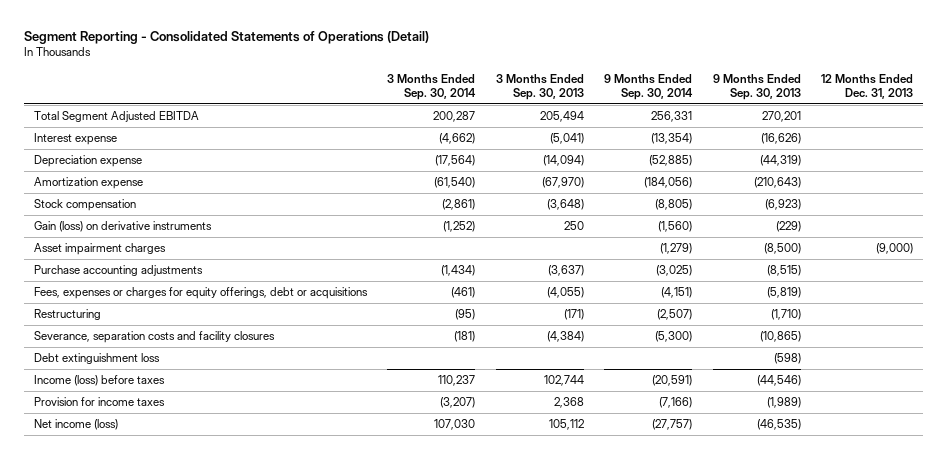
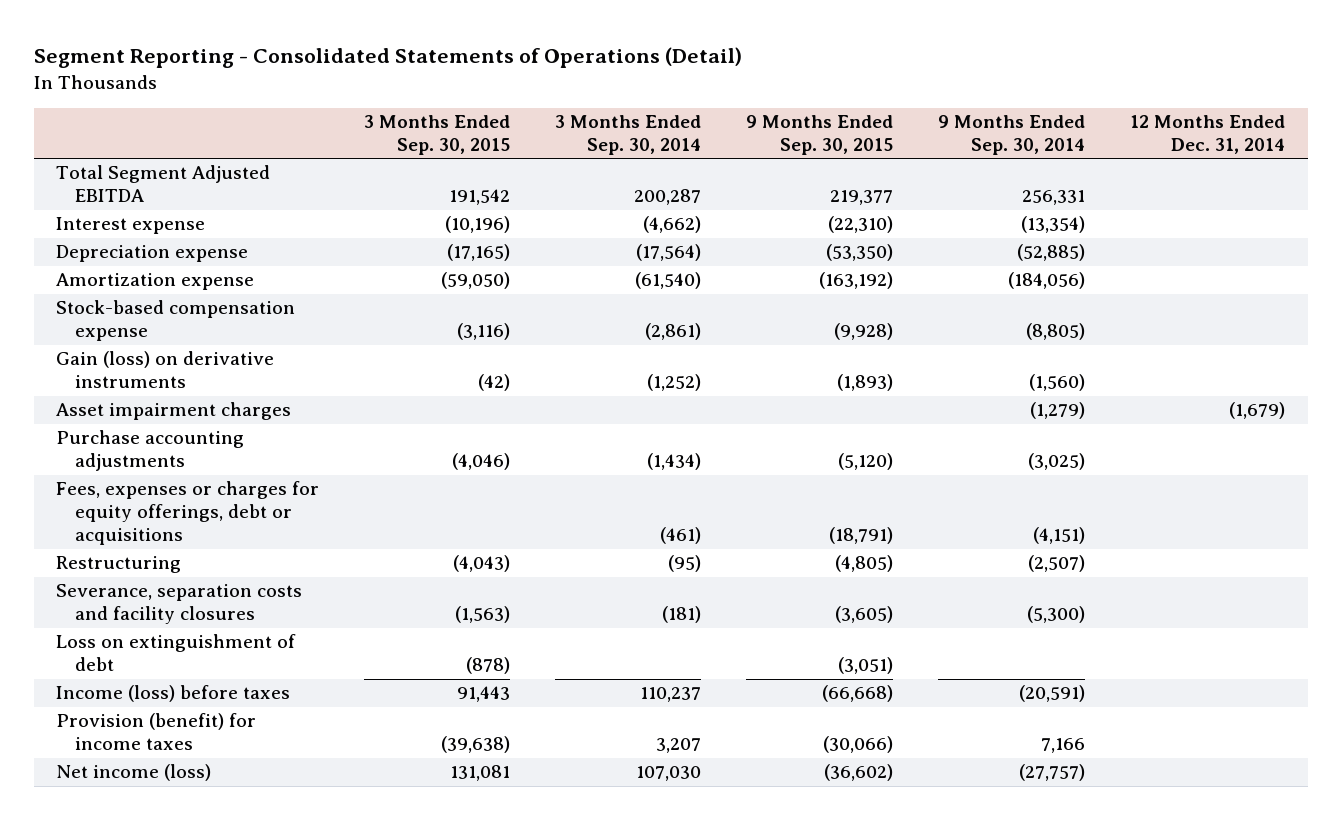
[495,73,584,101] 3 Months Ended Sep. 30, 2013 -> none
[712,73,801,101] 9 Months Ended Sep. 30, 2013 -> none
[821,73,914,100] 12 Months Ended Dec. 31, 2013 -> none
none -> [364,114,511,155] 3 Months Ended Sep. 30, 2015
none -> [746,114,894,155] 9 Months Ended Sep. 30, 2015
none -> [1130,114,1286,154] 12 Months Ended Dec. 31, 2014
[34,198,137,211] Stock compensation -> [56,300,296,342] Stock-based compensation expense
[34,352,161,364] Debt extinguishment loss -> [56,634,297,672] Loss on extinguishment of debt
[34,396,166,406] Provision for income taxes -> [56,713,257,751] Provision (benefit) for income taxes
[440,396,476,408] (3,207) -> [656,738,702,754] 3,207
[659,396,693,408] (7,166) -> [1041,738,1086,754] 7,166

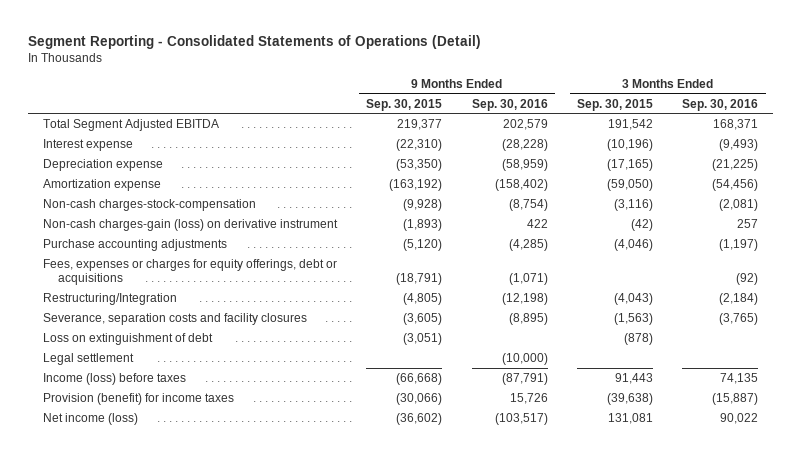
[555,114,702,155] 3 Months Ended Sep. 30, 2014 -> none
[938,114,1086,155] 9 Months Ended Sep. 30, 2014 -> none
[1130,114,1286,154] 12 Months Ended Dec. 31, 2014 -> none
none -> [471,98,548,111] Sep. 30, 2016
none -> [682,98,759,111] Sep. 30, 2016
[56,402,292,421] Asset impairment charges -> none
[56,300,296,342] Stock-based compensation expense -> [42,198,256,211] Non-cash charges-stock-compensation
[56,351,275,389] Gain (loss) on derivative instruments -> [42,218,338,231] Non-cash charges-gain (loss) on derivative instrument
[56,556,182,574] Restructuring -> [42,292,177,305] Restructuring/Integration
none -> [42,352,134,365] Legal settlement

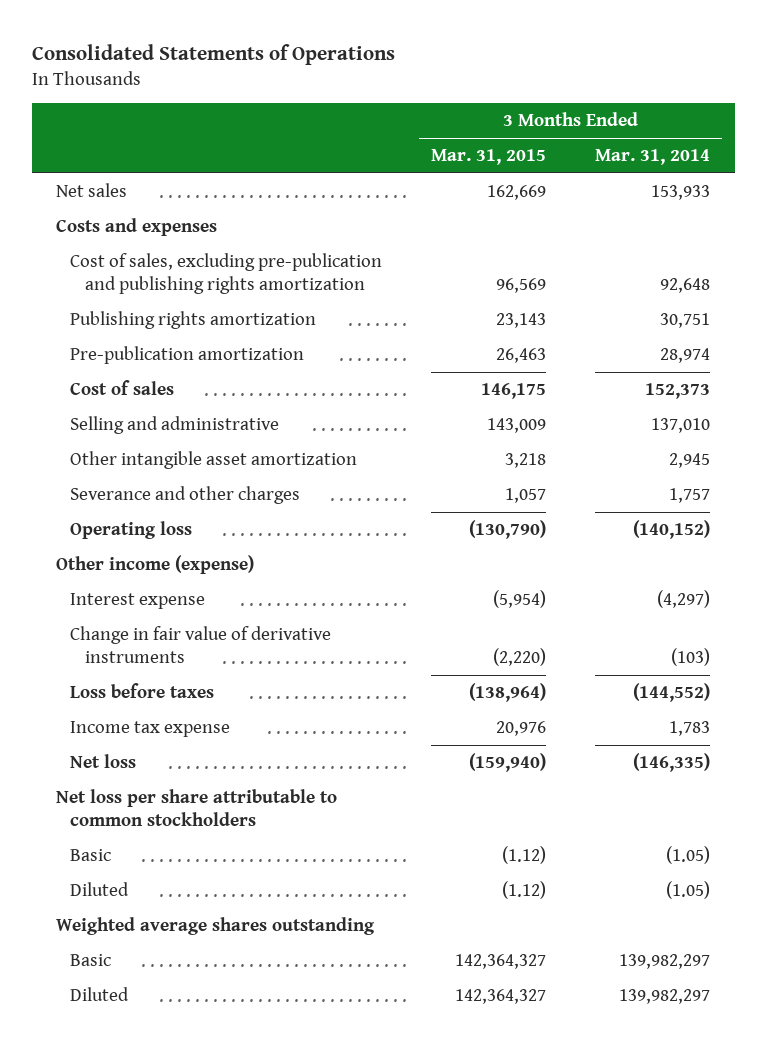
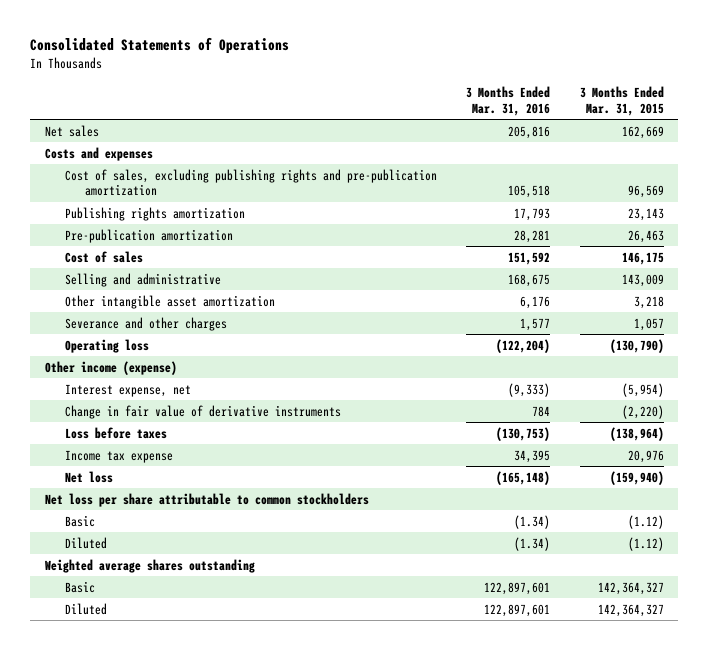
[595,149,711,166] Mar. 31, 2014 -> none
none -> [466,86,551,116] 3 Months Ended Mar. 31, 2016
[70,253,383,295] Cost of sales, excluding pre-publication and publishing rights amortization -> [64,168,437,197] Cost of sales, excluding publishing rights and pre-publication amortization
[70,593,206,610] Interest expense -> [64,383,191,397] Interest expense, net

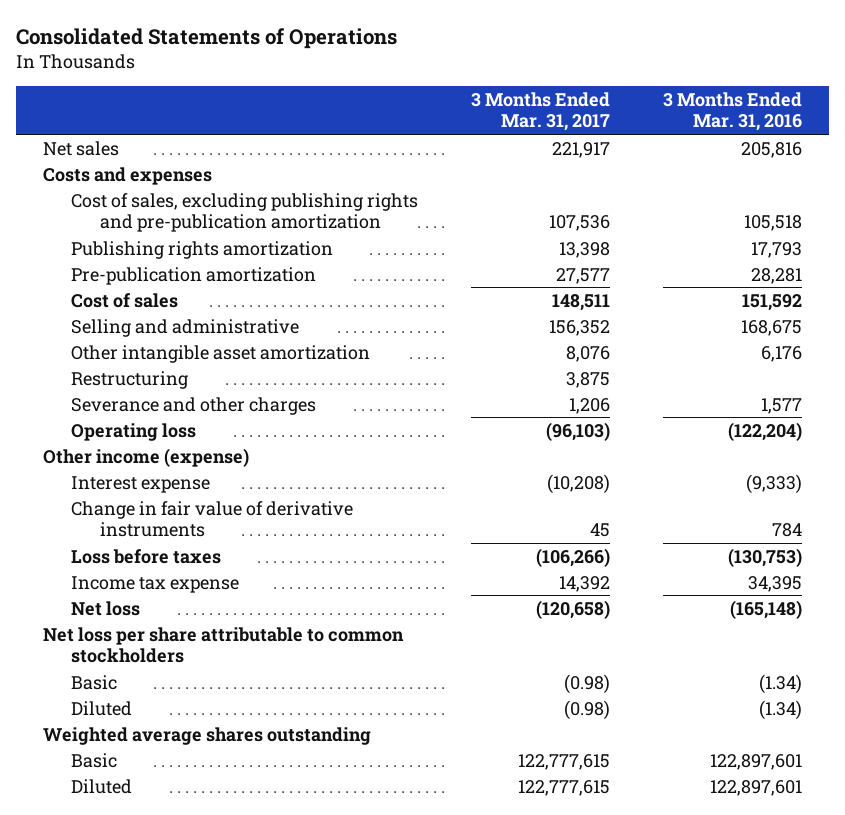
[579,86,664,116] 3 Months Ended Mar. 31, 2015 -> none
none -> [471,91,611,132] 3 Months Ended Mar. 31, 2017
none -> [71,370,189,389] Restructuring
[64,383,191,397] Interest expense, net -> [71,475,211,493] Interest expense

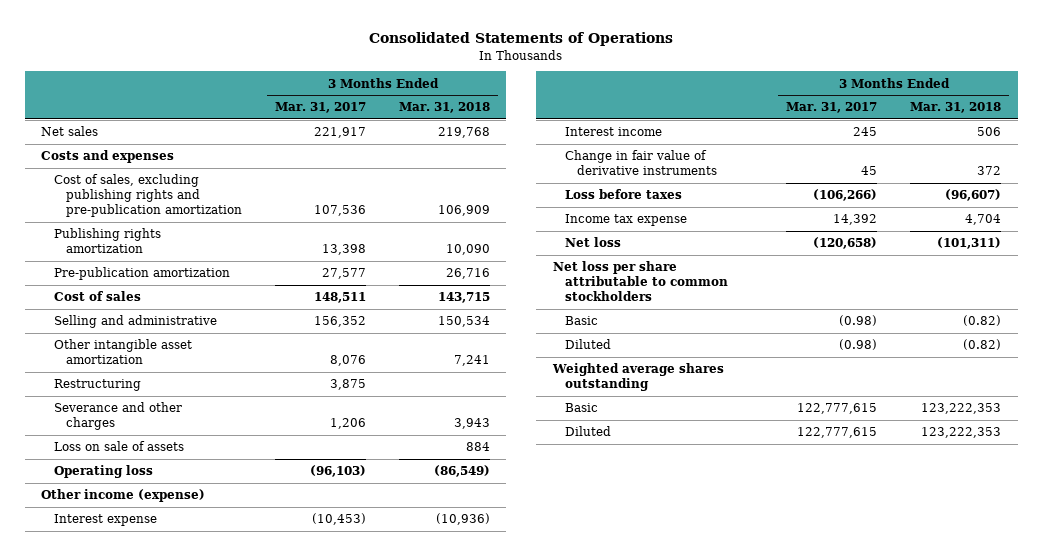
[663,91,803,132] 3 Months Ended Mar. 31, 2016 -> none
none -> [399,102,491,114] Mar. 31, 2018
none -> [53,441,184,452] Loss on sale of assets
[547,473,611,494] (10,208) -> [312,513,367,526] (10,453)
none -> [564,127,662,137] Interest income

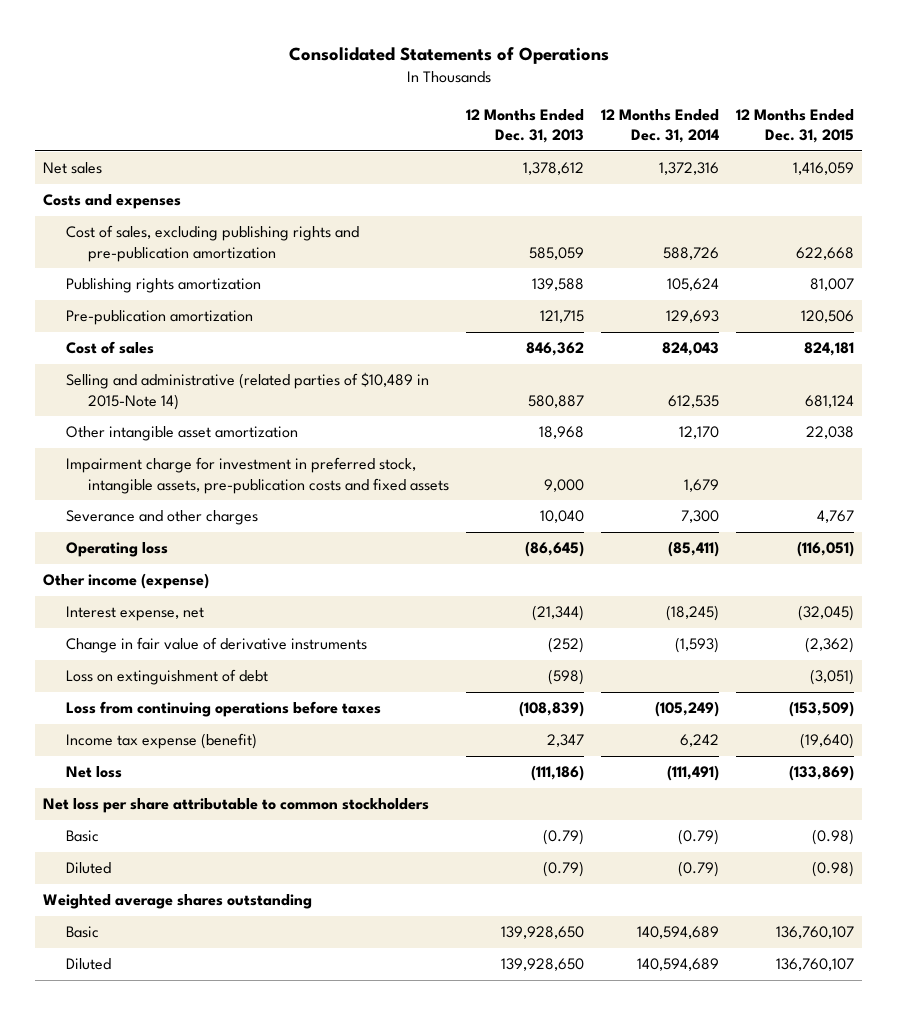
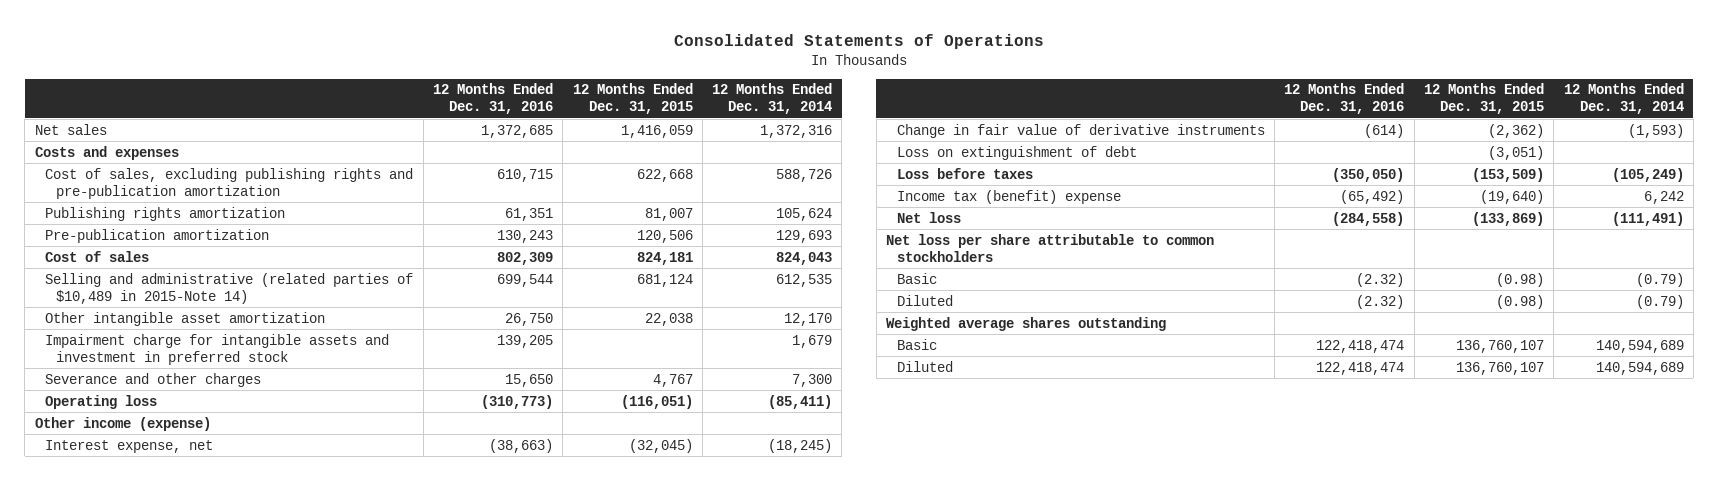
[465,108,584,143] 12 Months Ended Dec. 31, 2013 -> none
none -> [432,83,553,115] 12 Months Ended Dec. 31, 2016
[65,457,450,494] Impairment charge for investment in preferred stock, intangible assets, pre-publication costs and fixed assets -> [45,333,390,365] Impairment charge for intangible assets and investment in preferred stock
[65,701,381,718] Loss from continuing operations before taxes -> [896,167,1033,179] Loss before taxes
[65,733,257,750] Income tax expense (benefit) -> [896,189,1121,204] Income tax (benefit) expense

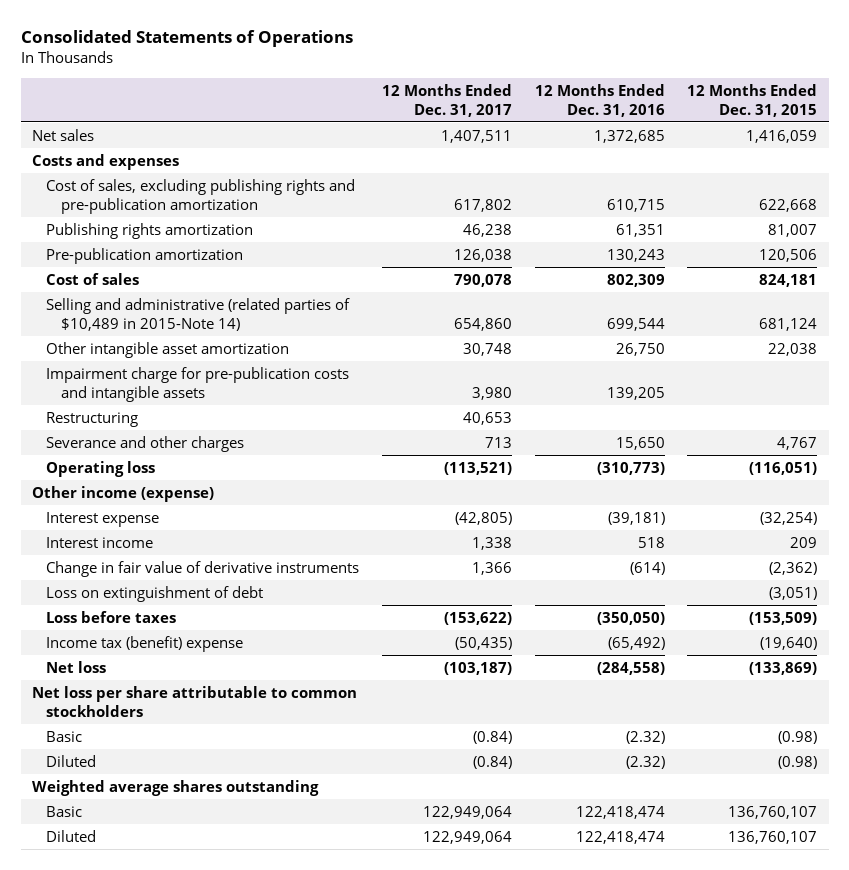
[712,83,833,115] 12 Months Ended Dec. 31, 2014 -> none
none -> [381,83,512,117] 12 Months Ended Dec. 31, 2017
[45,333,390,365] Impairment charge for intangible assets and investment in preferred stock -> [46,366,350,402] Impairment charge for pre-publication costs and intangible assets
none -> [46,411,139,427] Restructuring
[45,439,214,453] Interest expense, net -> [46,511,160,527] Interest expense
[488,438,553,453] (38,663) -> [607,511,665,525] (39,181)
[628,438,693,453] (32,045) -> [760,511,818,525] (32,254)
none -> [46,536,154,548] Interest income

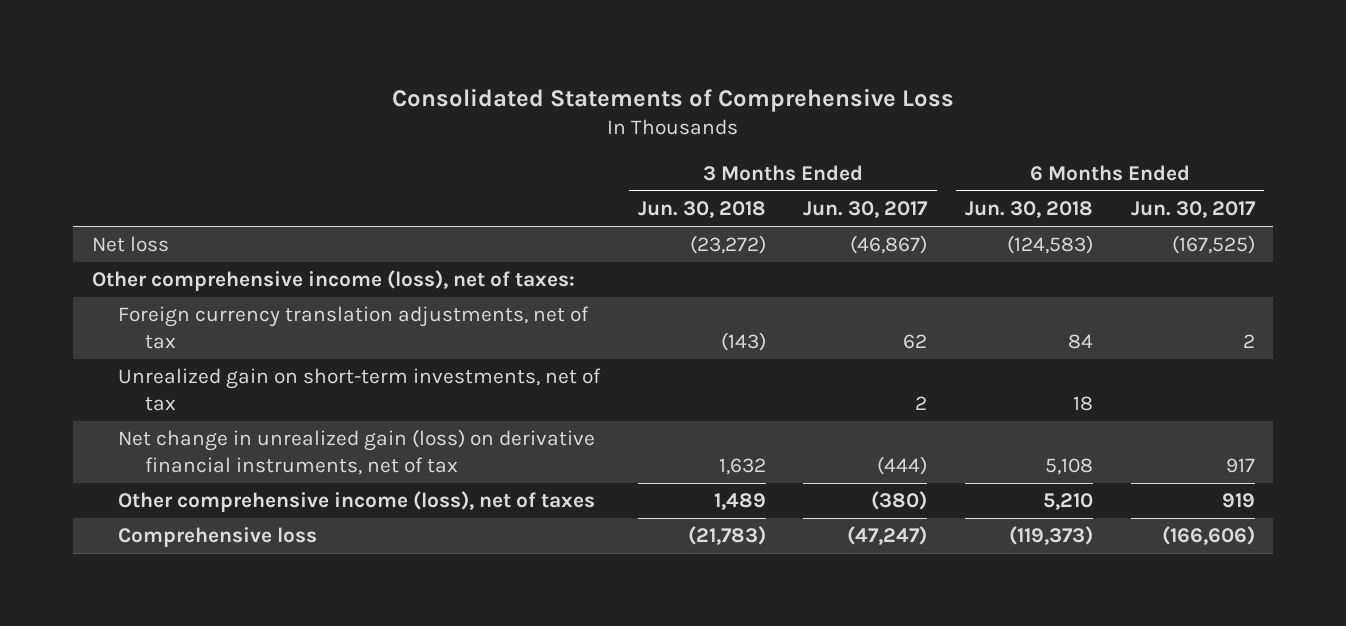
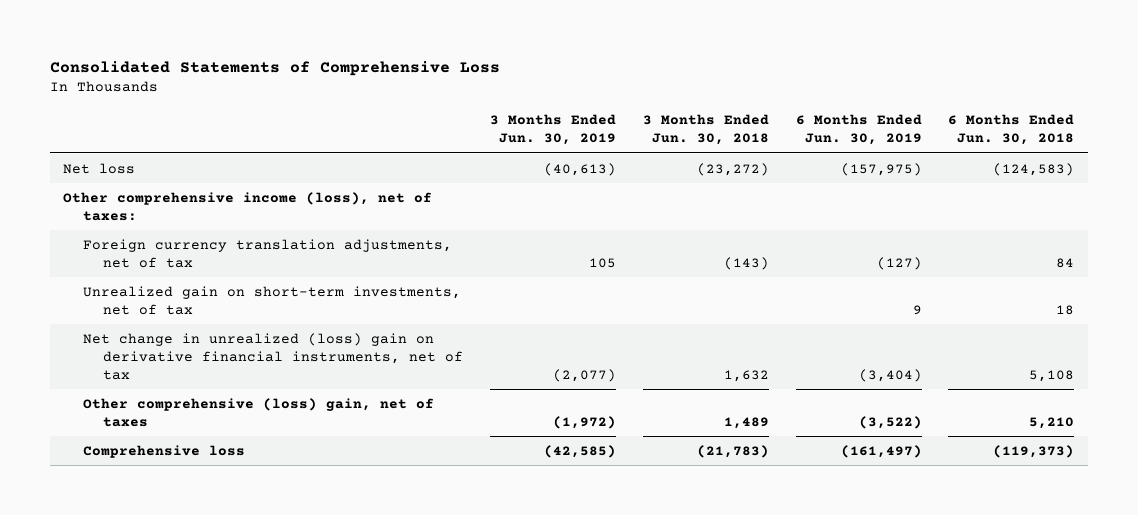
[803,201,929,219] Jun. 30, 2017 -> none
[1130,201,1256,219] Jun. 30, 2017 -> none
none -> [489,114,616,146] 3 Months Ended Jun. 30, 2019
none -> [795,114,922,146] 6 Months Ended Jun. 30, 2019
[118,429,596,475] Net change in unrealized gain (loss) on derivative financial instruments, net of tax -> [82,332,463,380] Net change in unrealized (loss) gain on derivative financial instruments, net of tax
[118,491,596,513] Other comprehensive income (loss), net of taxes -> [82,397,434,427] Other comprehensive (loss) gain, net of taxes

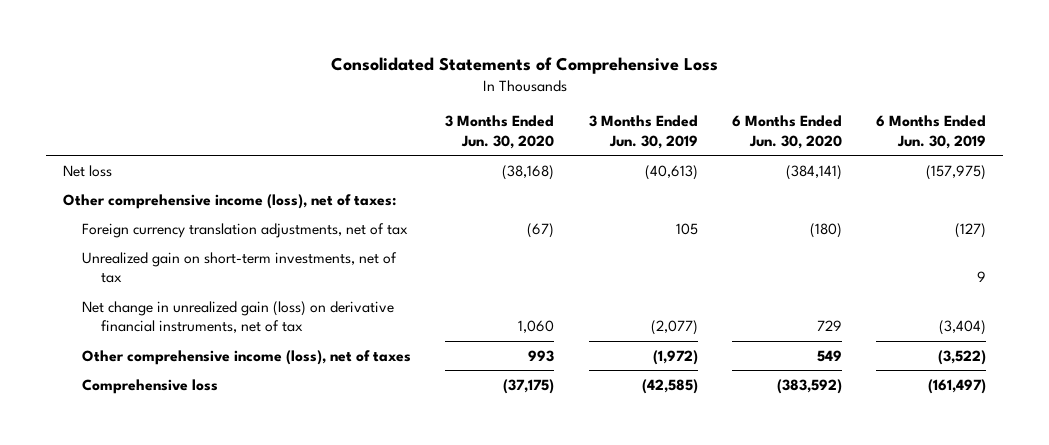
[642,114,769,146] 3 Months Ended Jun. 30, 2018 -> none
[948,114,1075,146] 6 Months Ended Jun. 30, 2018 -> none
none -> [445,115,555,149] 3 Months Ended Jun. 30, 2020
none -> [731,115,842,149] 6 Months Ended Jun. 30, 2020
[82,332,463,380] Net change in unrealized (loss) gain on derivative financial instruments, net of tax -> [82,300,395,334] Net change in unrealized gain (loss) on derivative financial instruments, net of tax
[82,397,434,427] Other comprehensive (loss) gain, net of taxes -> [82,349,412,365] Other comprehensive income (loss), net of taxes

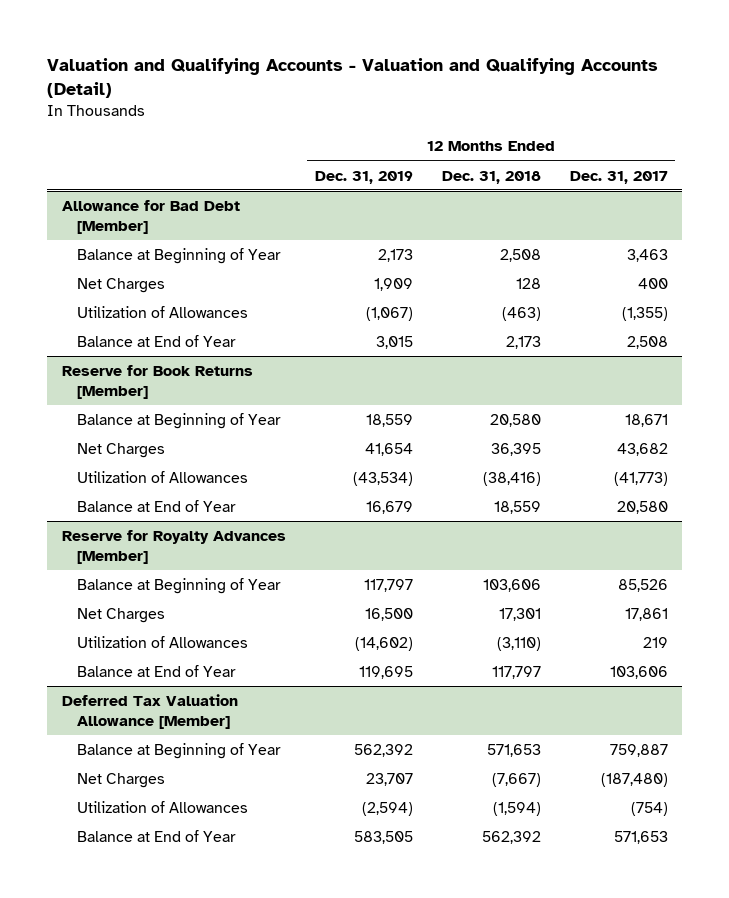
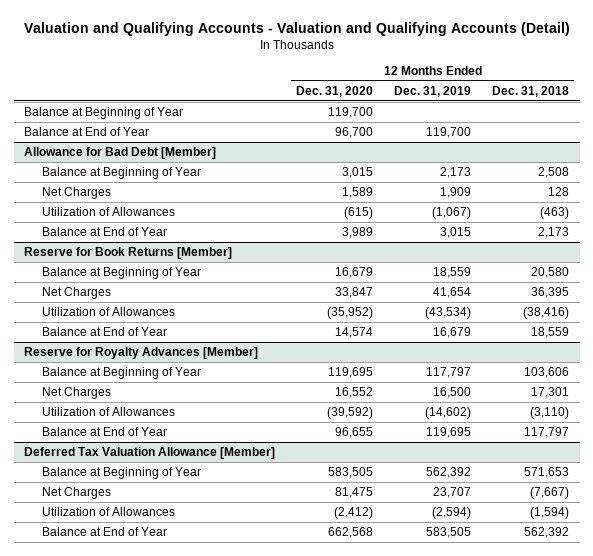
[569,170,668,184] Dec. 31, 2017 -> none
none -> [296,85,374,97] Dec. 31, 2020
none -> [24,107,184,120] Balance at Beginning of Year
none -> [24,127,150,137] Balance at End of Year

